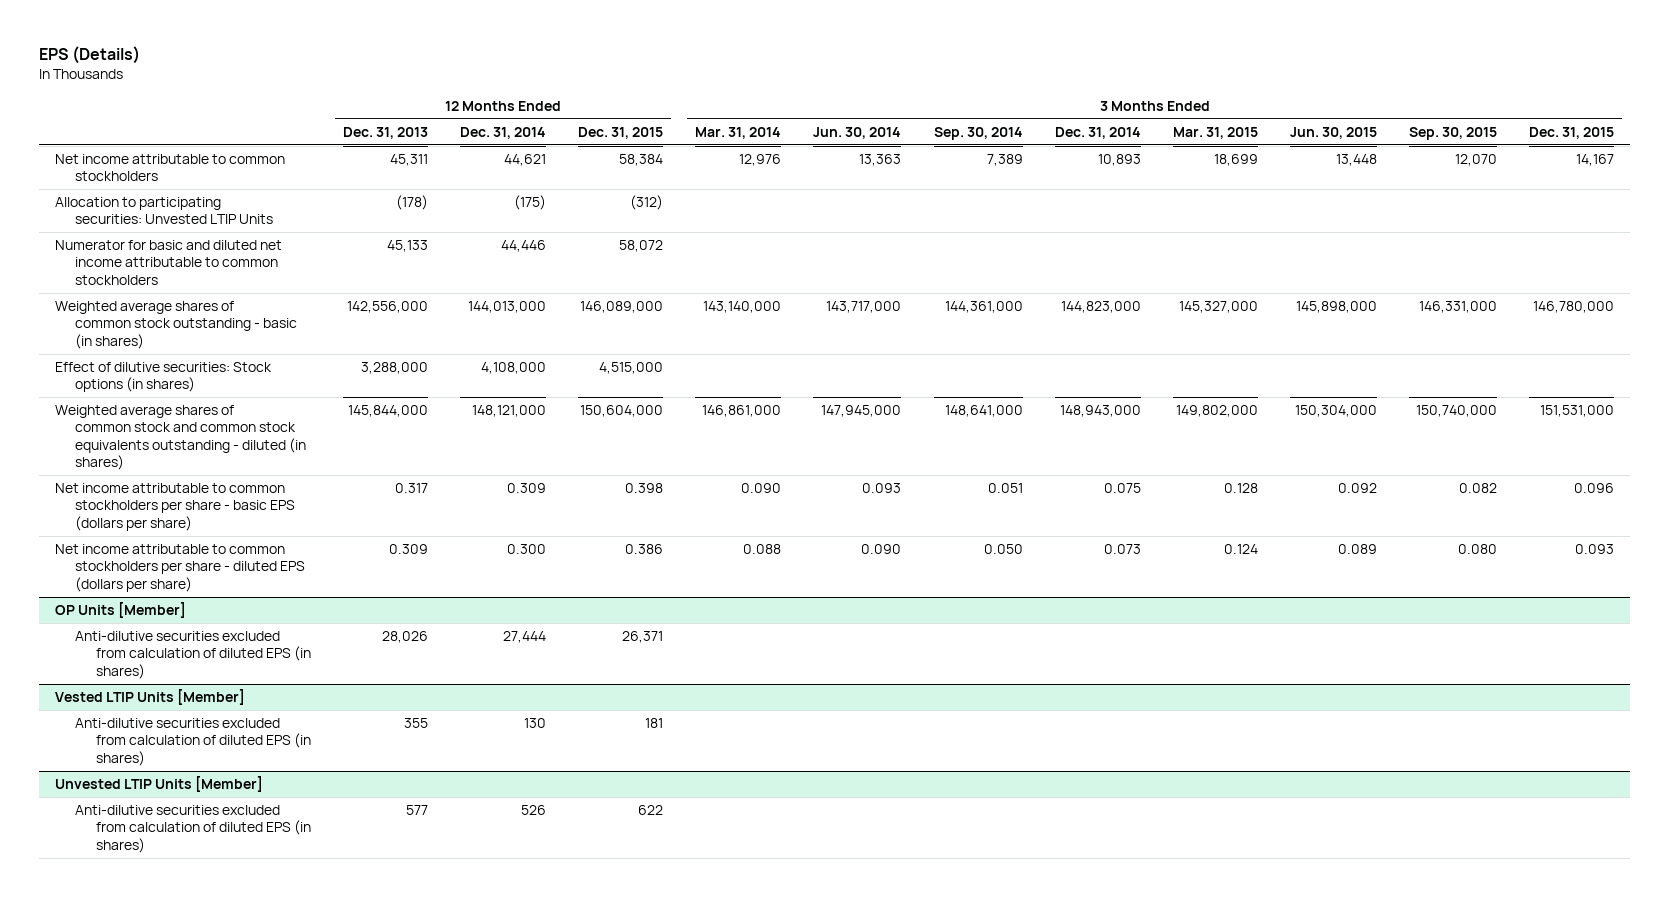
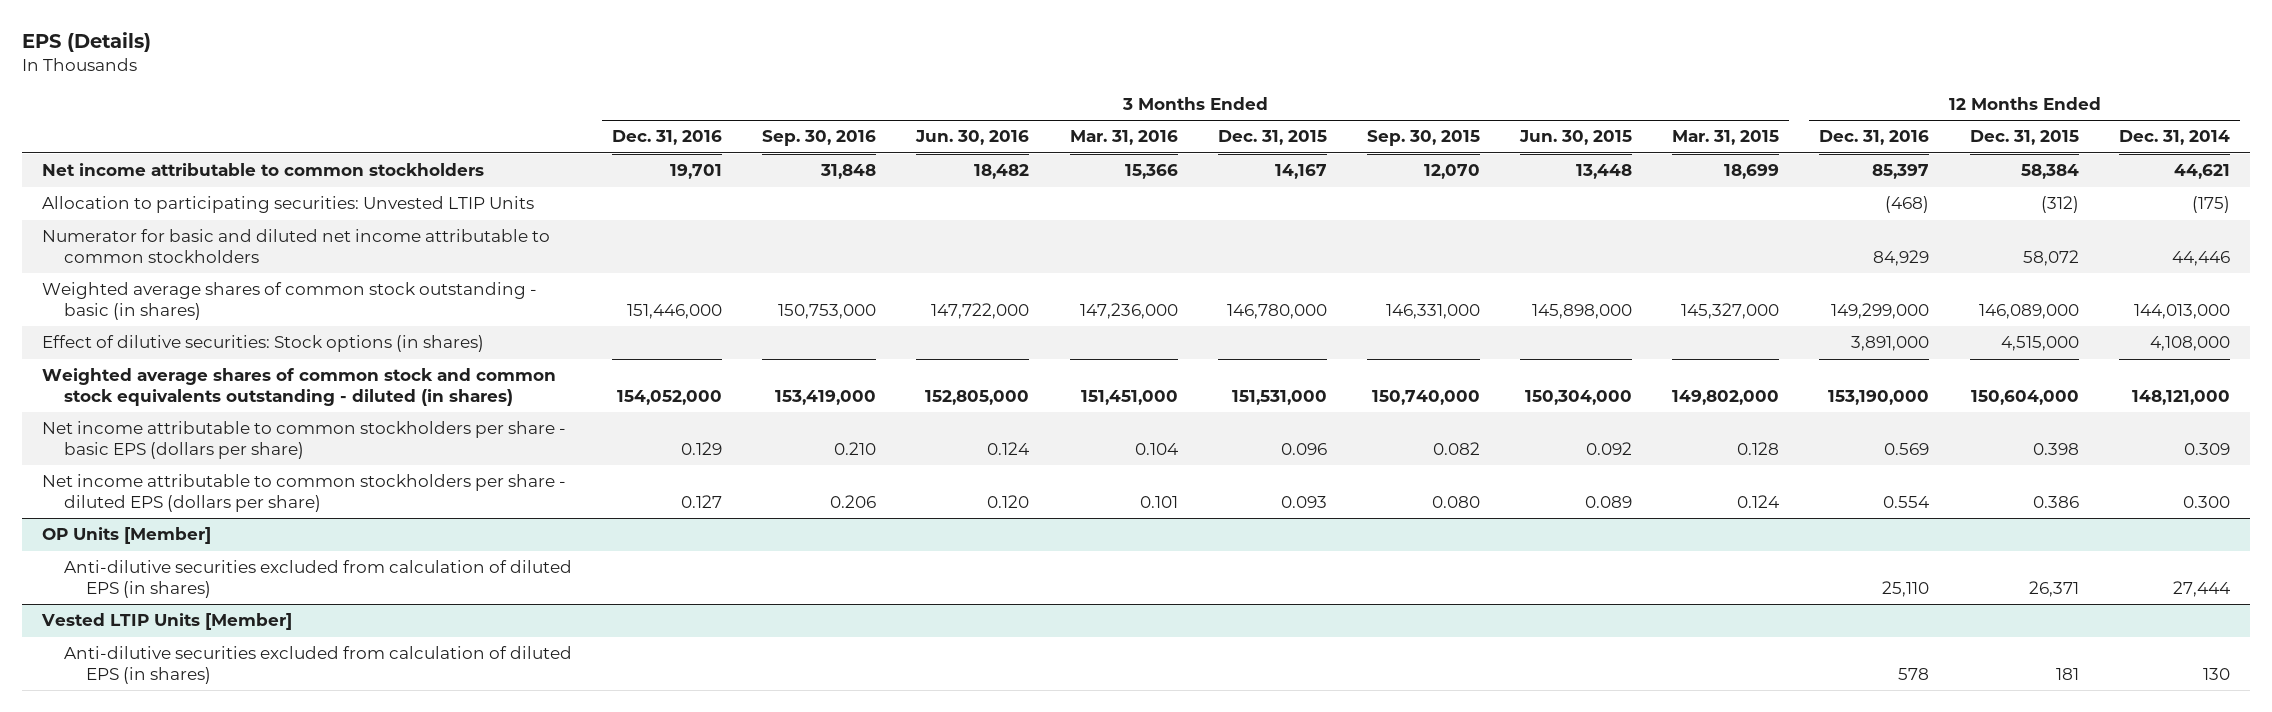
[342,126,428,139] Dec. 31, 2013 -> none
[695,126,782,139] Mar. 31, 2014 -> none
[813,126,902,139] Jun. 30, 2014 -> none
[933,126,1023,140] Sep. 30, 2014 -> none
[1054,126,1141,139] Dec. 31, 2014 -> none
none -> [612,130,723,146] Dec. 31, 2016
none -> [762,130,877,147] Sep. 30, 2016
none -> [915,130,1030,146] Jun. 30, 2016
none -> [1069,130,1178,146] Mar. 31, 2016
none -> [1819,130,1930,146] Dec. 31, 2016
[54,775,263,792] Unvested LTIP Units [Member] -> none
[75,804,311,853] Anti-dilutive securities excluded from calculation of diluted EPS (in shares) -> none

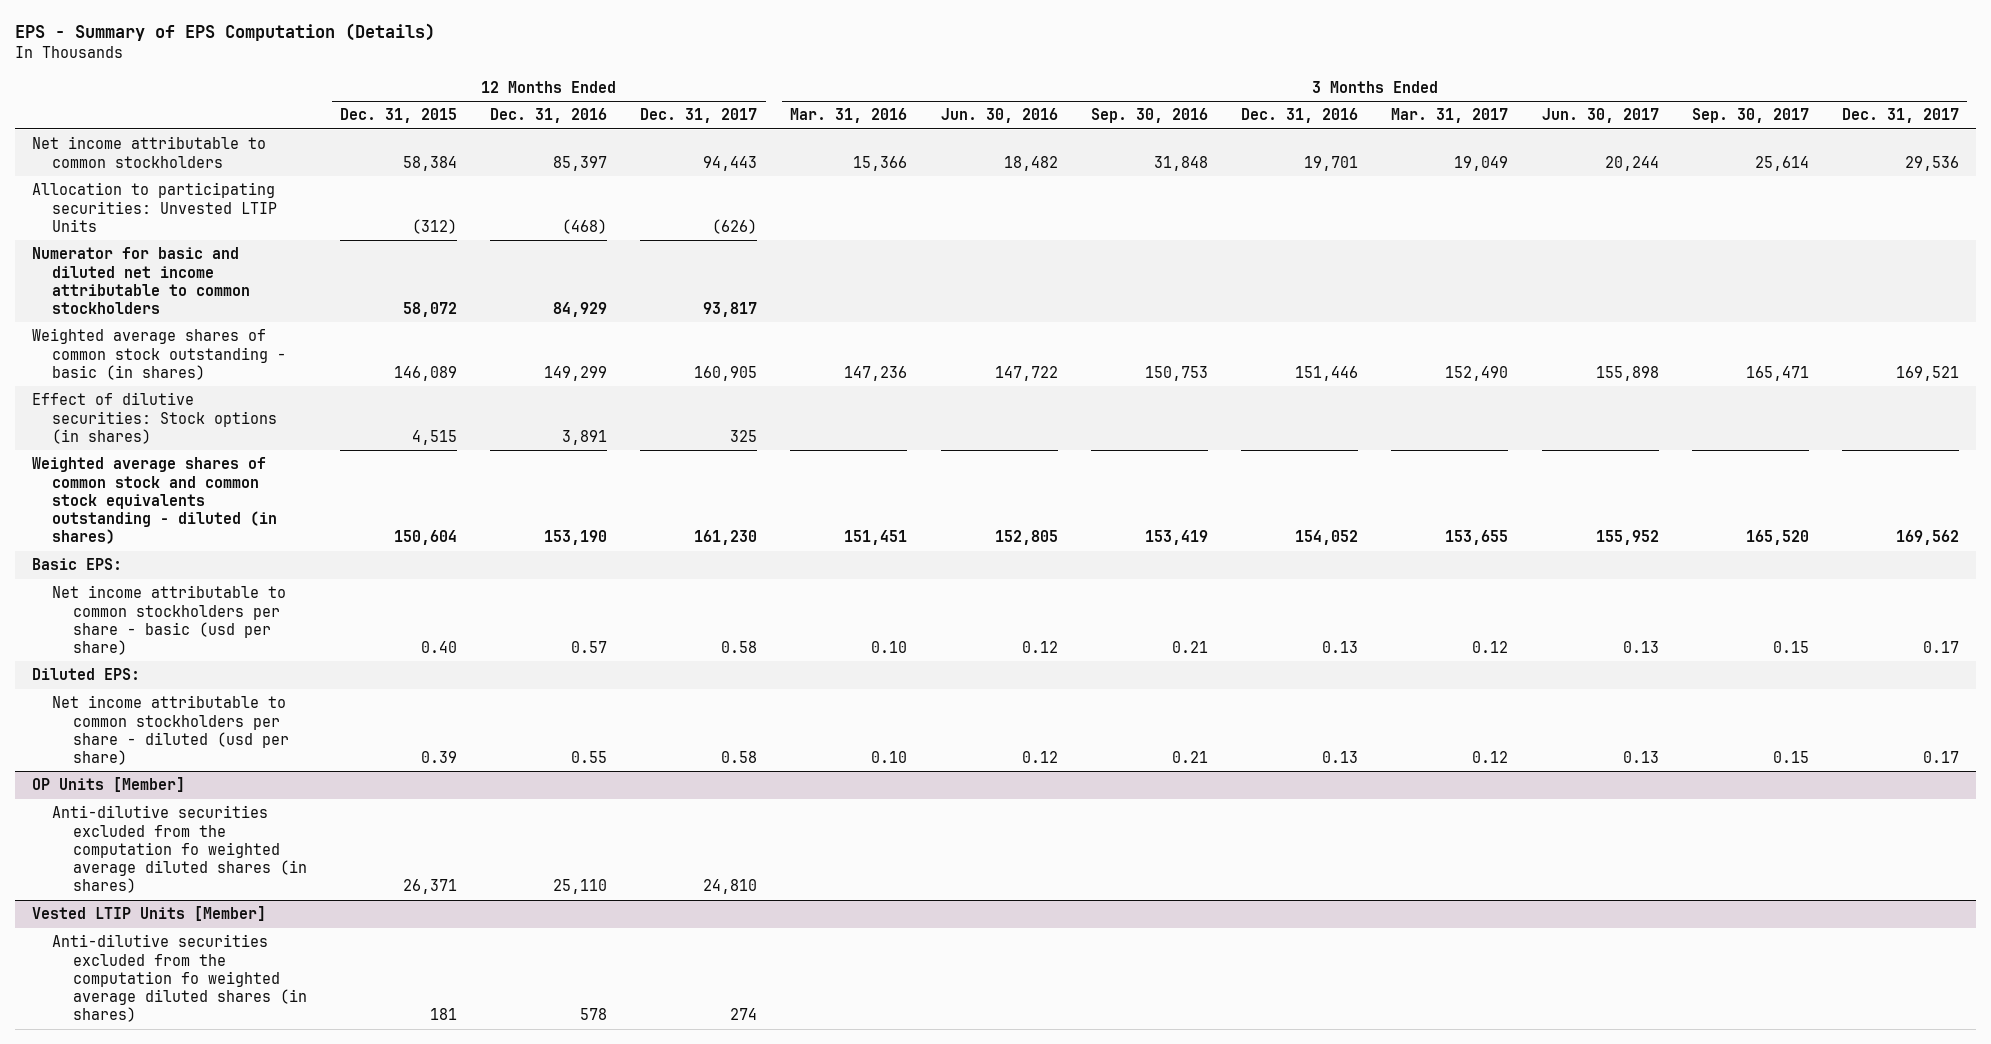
[21,31,151,52] EPS (Details) -> [15,23,436,42] EPS - Summary of EPS Computation (Details)
[1217,130,1327,146] Dec. 31, 2015 -> none
[1366,130,1480,147] Sep. 30, 2015 -> none
[1519,130,1633,146] Jun. 30, 2015 -> none
[1672,130,1780,146] Mar. 31, 2015 -> none
[2118,130,2230,146] Dec. 31, 2014 -> none
none -> [640,108,758,124] Dec. 31, 2017
none -> [1391,108,1509,124] Mar. 31, 2017
none -> [1541,108,1659,124] Jun. 30, 2017
none -> [1691,108,1809,124] Sep. 30, 2017
none -> [1841,108,1959,124] Dec. 31, 2017
[627,303,723,319] 151,446,000 -> [1295,365,1359,381] 151,446
[778,303,877,319] 150,753,000 -> [1144,365,1208,381] 150,753
[931,302,1030,319] 147,722,000 -> [994,365,1058,381] 147,722
[1079,302,1178,319] 147,236,000 -> [844,365,908,381] 147,236
[1831,302,1930,319] 149,299,000 -> [544,365,608,381] 149,299
[1978,303,2079,319] 146,089,000 -> [393,365,457,381] 146,089
[1851,336,1930,352] 3,891,000 -> [562,429,608,445] 3,891
[2000,336,2079,352] 4,515,000 -> [411,429,457,445] 4,515
[617,389,723,405] 154,052,000 -> [1295,530,1359,546] 154,052
[775,389,877,405] 153,419,000 -> [1144,530,1208,546] 153,419
[925,389,1030,405] 152,805,000 -> [994,530,1058,546] 152,805
[1080,389,1178,405] 151,451,000 -> [844,530,908,546] 151,451
[1828,389,1930,405] 153,190,000 -> [544,530,608,546] 153,190
[1970,389,2079,405] 150,604,000 -> [393,530,457,546] 150,604
none -> [31,558,122,571] Basic EPS:
[42,421,567,459] Net income attributable to common stockholders per share - basic EPS (dollars per share) -> [52,585,287,656] Net income attributable to common stockholders per share - basic (usd per share)
[681,441,723,455] 0.129 -> [1322,641,1359,654] 0.13
[834,441,877,455] 0.210 -> [1171,641,1208,654] 0.21
[987,441,1030,455] 0.124 -> [1021,641,1058,654] 0.12
[1134,442,1178,455] 0.104 -> [871,641,908,654] 0.10
[1884,442,1930,455] 0.569 -> [571,641,608,654] 0.57
[2032,442,2079,455] 0.398 -> [420,641,457,654] 0.40
none -> [31,668,140,681] Diluted EPS:
[42,474,567,512] Net income attributable to common stockholders per share - diluted EPS (dollars per share) -> [52,695,289,766] Net income attributable to common stockholders per share - diluted (usd per share)
[681,494,723,508] 0.127 -> [1322,751,1359,764] 0.13
[830,494,877,508] 0.206 -> [1171,751,1208,764] 0.21
[987,494,1030,508] 0.120 -> [1021,751,1058,764] 0.12
[1139,495,1178,508] 0.101 -> [871,751,908,764] 0.10
[1883,495,1930,508] 0.554 -> [571,751,608,764] 0.55
[2032,495,2079,508] 0.386 -> [420,751,457,764] 0.39
[63,560,572,598] Anti-dilutive securities excluded from calculation of diluted EPS (in shares) -> [52,805,307,894] Anti-dilutive securities excluded from the computation fo weighted average diluted shares (in shares)
[63,646,572,684] Anti-dilutive securities excluded from calculation of diluted EPS (in shares) -> [52,934,307,1023] Anti-dilutive securities excluded from the computation fo weighted average diluted shares (in shares)

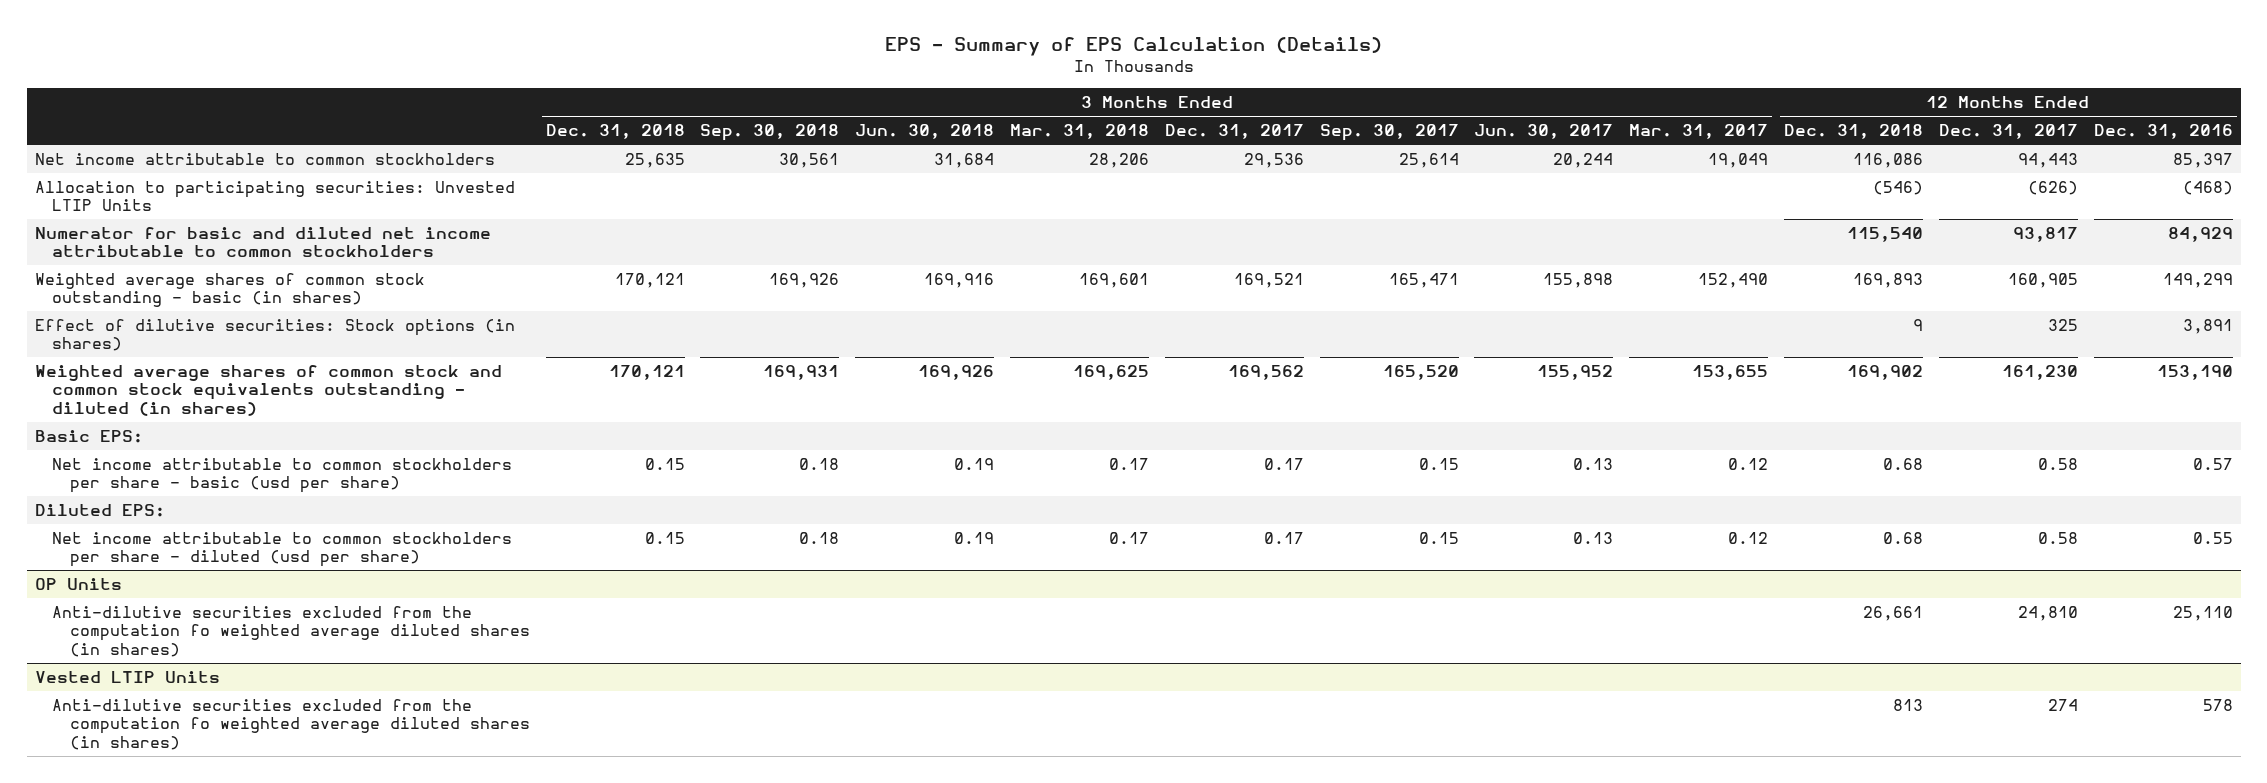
[15,23,436,42] EPS - Summary of EPS Computation (Details) -> [884,37,1382,57] EPS - Summary of EPS Calculation (Details)
[339,108,457,124] Dec. 31, 2015 -> none
[790,108,908,124] Mar. 31, 2016 -> none
[940,108,1058,124] Jun. 30, 2016 -> none
[1090,108,1208,124] Sep. 30, 2016 -> none
[1241,108,1359,124] Dec. 31, 2016 -> none
none -> [545,124,685,140] Dec. 31, 2018
none -> [700,124,840,142] Sep. 30, 2018
none -> [855,124,995,140] Jun. 30, 2018
none -> [1010,124,1150,140] Mar. 31, 2018
none -> [1784,124,1924,140] Dec. 31, 2018
[31,777,185,793] OP Units [Member] -> [34,577,122,590] OP Units
[31,906,266,922] Vested LTIP Units [Member] -> [34,670,220,683] Vested LTIP Units

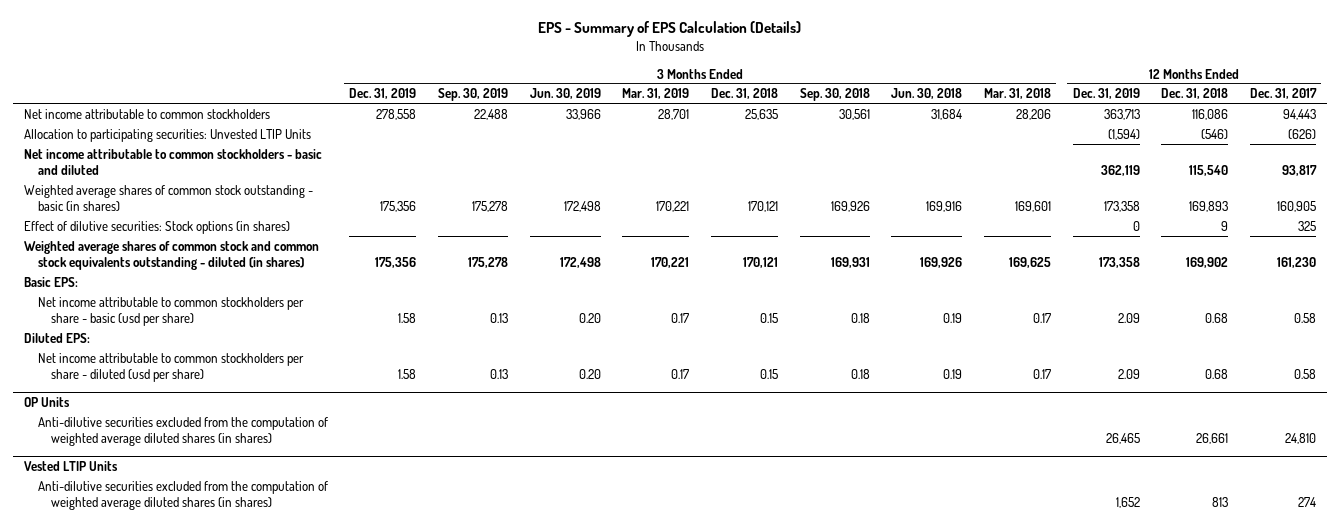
[1164,124,1304,140] Dec. 31, 2017 -> none
[1319,124,1459,142] Sep. 30, 2017 -> none
[1474,124,1614,140] Jun. 30, 2017 -> none
[1629,124,1769,140] Mar. 31, 2017 -> none
[2093,124,2233,140] Dec. 31, 2016 -> none
none -> [349,88,417,100] Dec. 31, 2019
none -> [437,88,508,102] Sep. 30, 2019
none -> [529,88,601,100] Jun. 30, 2019
none -> [622,88,690,100] Mar. 31, 2019
none -> [1072,88,1140,100] Dec. 31, 2019
[34,226,491,258] Numerator for basic and diluted net income attributable to common stockholders -> [23,148,322,175] Net income attributable to common stockholders - basic and diluted
[52,605,530,657] Anti-dilutive securities excluded from the computation fo weighted average diluted shares (in shares) -> [37,416,328,446] Anti-dilutive securities excluded from the computation of weighted average diluted shares (in shares)
[52,698,530,750] Anti-dilutive securities excluded from the computation fo weighted average diluted shares (in shares) -> [37,480,328,510] Anti-dilutive securities excluded from the computation of weighted average diluted shares (in shares)

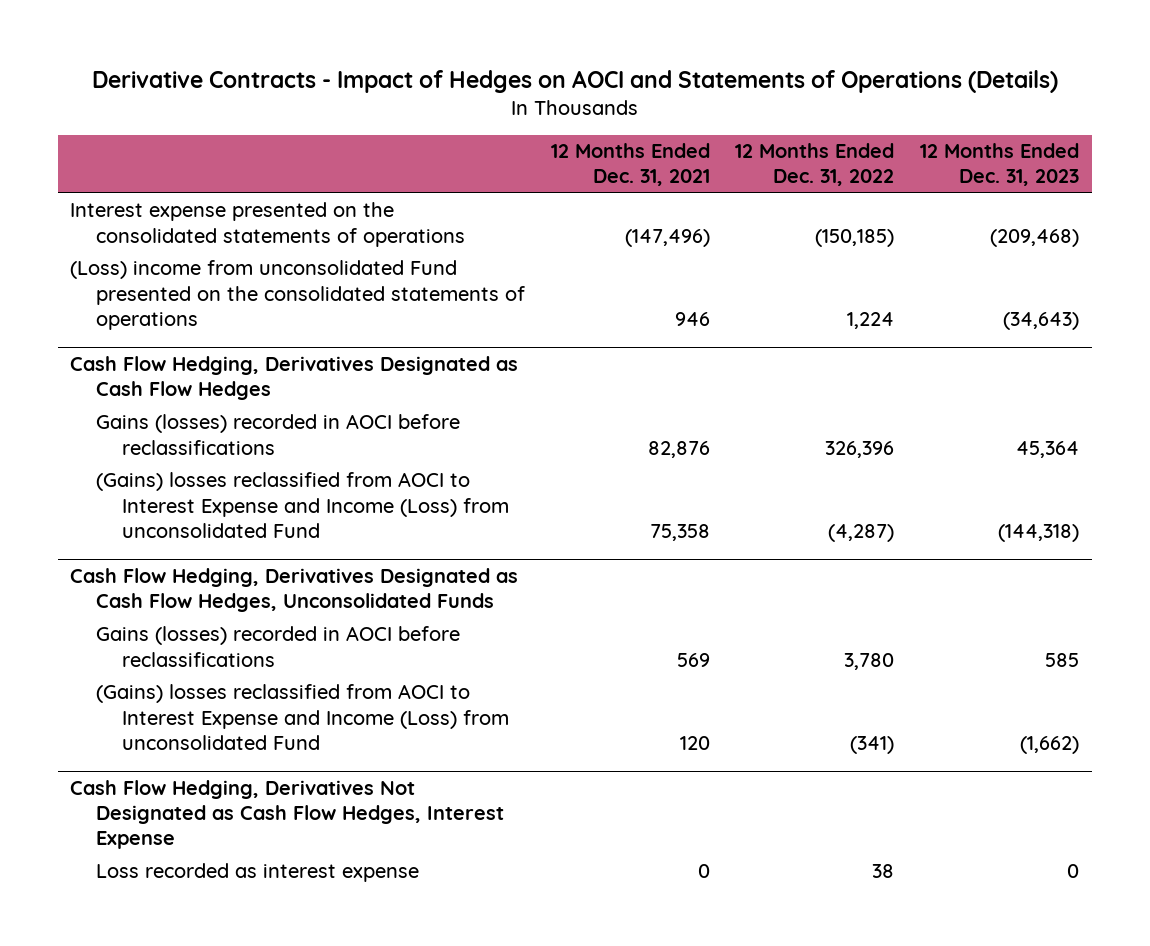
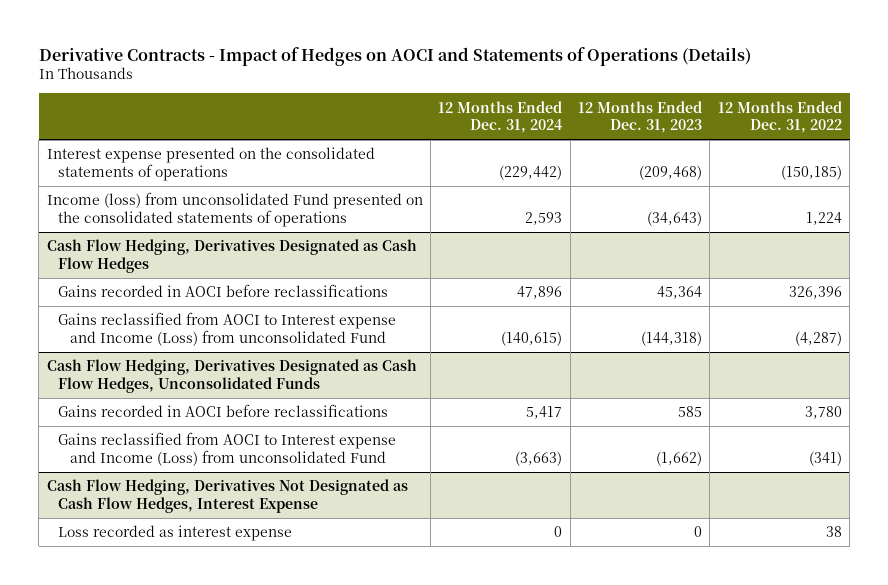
[550,143,710,187] 12 Months Ended Dec. 31, 2021 -> none
none -> [438,100,563,134] 12 Months Ended Dec. 31, 2024
[70,260,526,330] (Loss) income from unconsolidated Fund presented on the consolidated statements of operations -> [46,192,423,227] Income (loss) from unconsolidated Fund presented on the consolidated statements of operations
[96,414,461,455] Gains (losses) recorded in AOCI before reclassifications -> [58,284,389,298] Gains recorded in AOCI before reclassifications
[96,472,509,538] (Gains) losses reclassified from AOCI to Interest Expense and Income (Loss) from unconsolidated Fund -> [58,312,397,346] Gains reclassified from AOCI to Interest expense and Income (Loss) from unconsolidated Fund
[96,626,461,667] Gains (losses) recorded in AOCI before reclassifications -> [58,404,389,418] Gains recorded in AOCI before reclassifications
[96,684,509,750] (Gains) losses reclassified from AOCI to Interest Expense and Income (Loss) from unconsolidated Fund -> [58,432,397,466] Gains reclassified from AOCI to Interest expense and Income (Loss) from unconsolidated Fund

